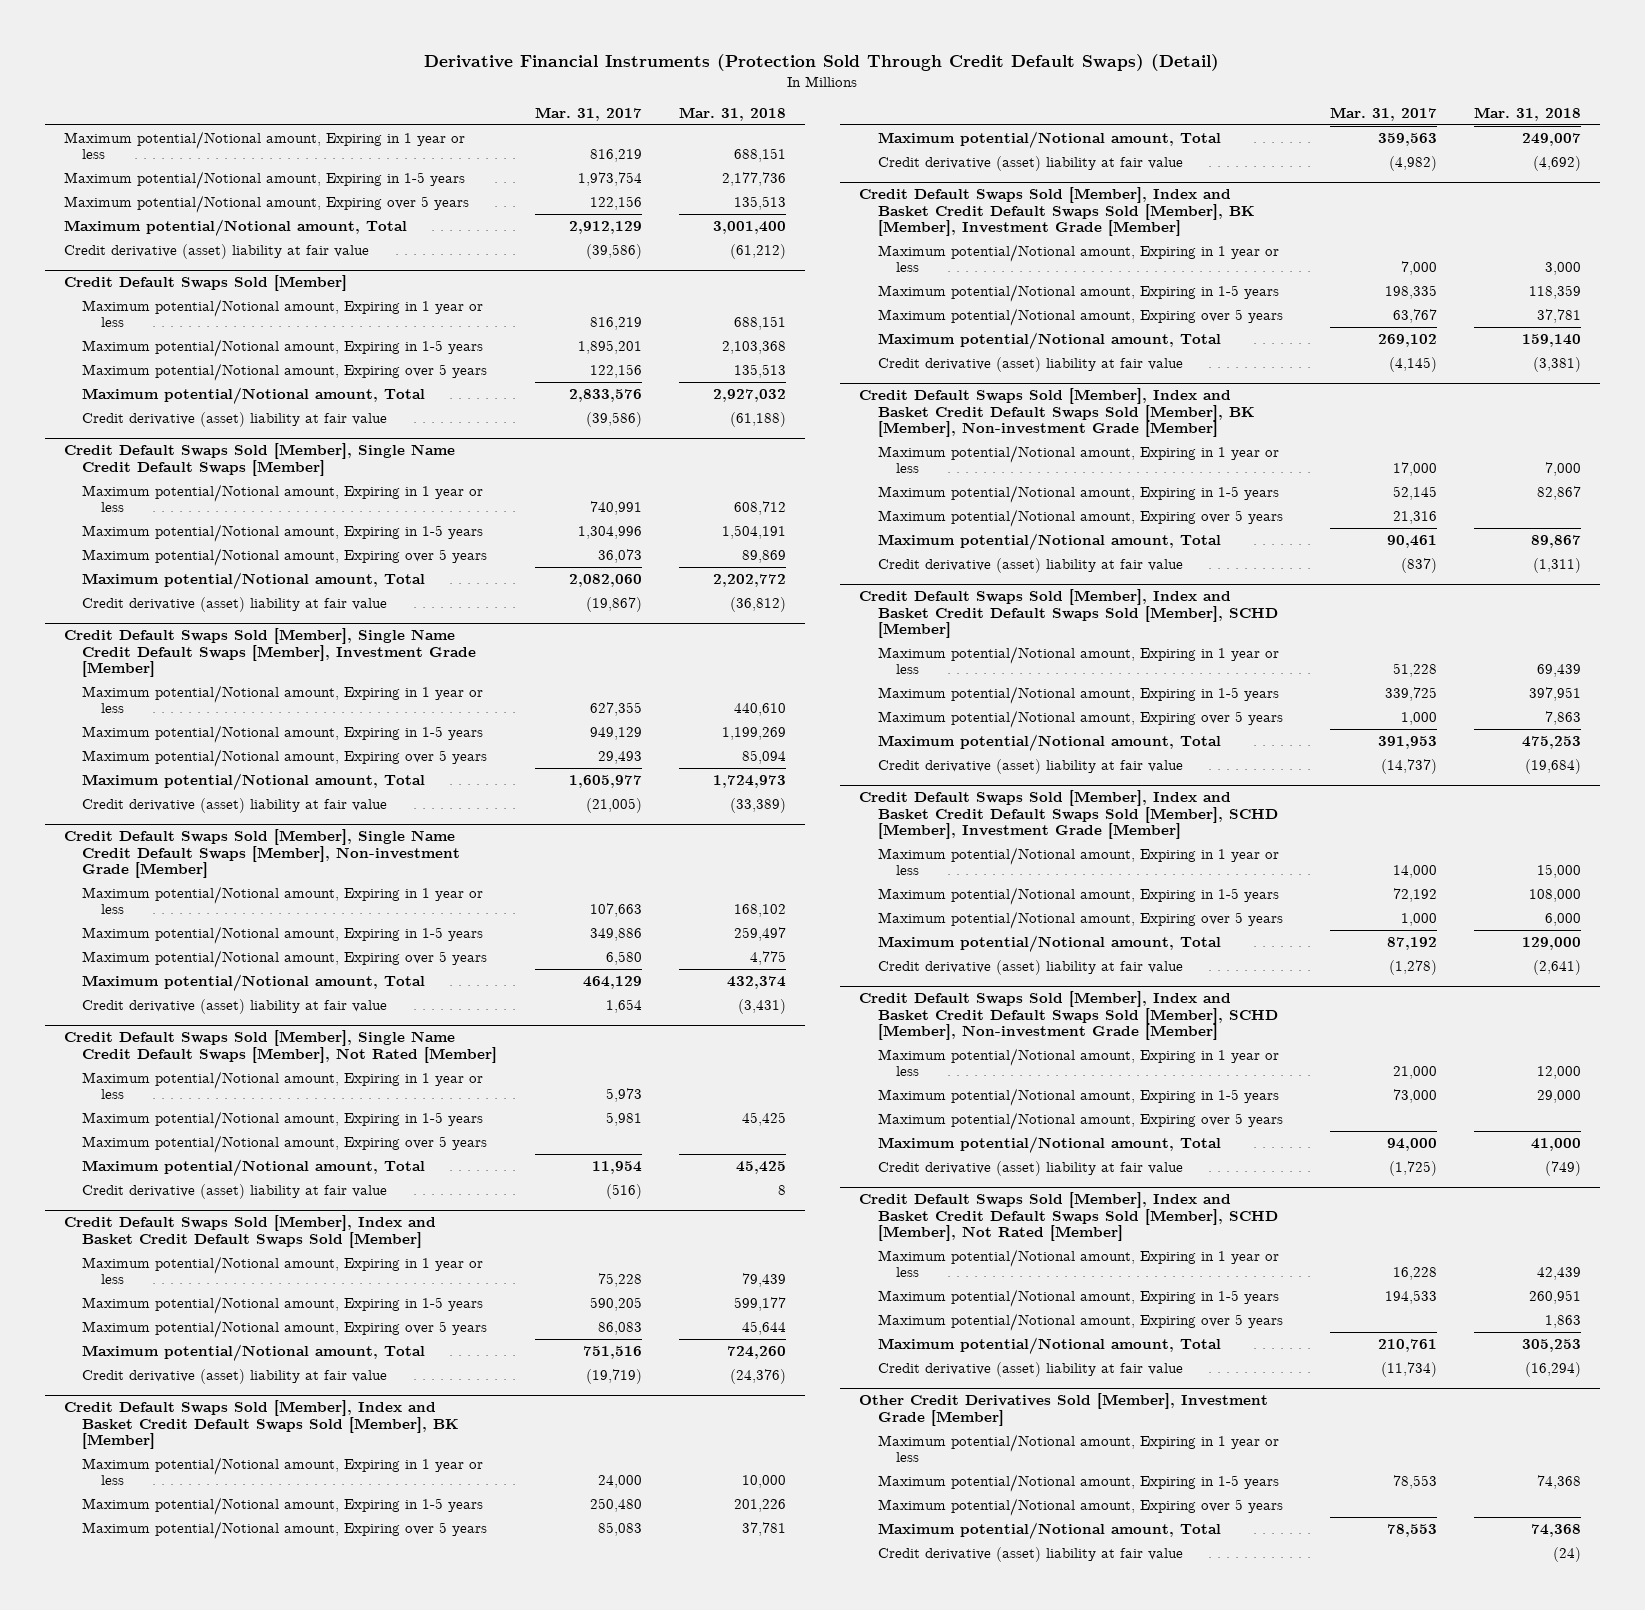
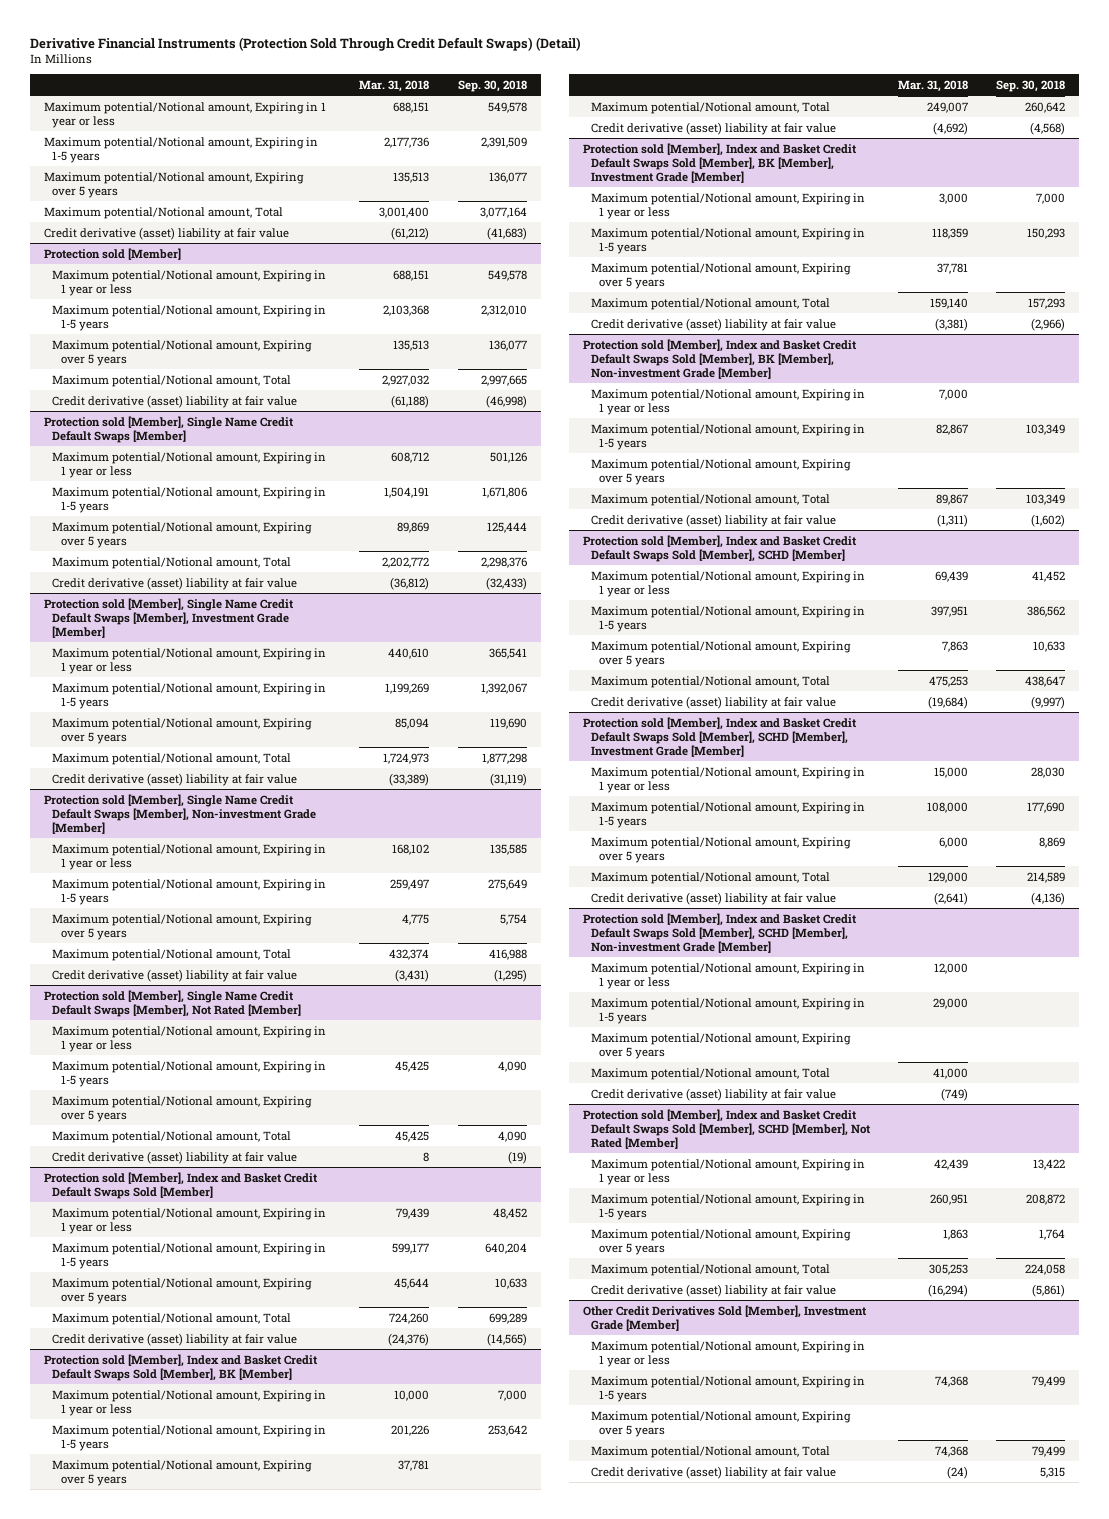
[534,106,642,121] Mar. 31, 2017 -> none
none -> [457,79,527,92] Sep. 30, 2018
[63,275,347,292] Credit Default Swaps Sold [Member] -> [44,247,182,260] Protection sold [Member]
[63,443,455,476] Credit Default Swaps Sold [Member], Single Name Credit Default Swaps [Member] -> [44,415,295,443] Protection sold [Member], Single Name Credit Default Swaps [Member]
[63,628,477,678] Credit Default Swaps Sold [Member], Single Name Credit Default Swaps [Member], Investment Grade [Member] -> [44,597,295,639] Protection sold [Member], Single Name Credit Default Swaps [Member], Investment Grade [Member]
[63,829,461,879] Credit Default Swaps Sold [Member], Single Name Credit Default Swaps [Member], Non-investment Grade [Member] -> [44,793,317,835] Protection sold [Member], Single Name Credit Default Swaps [Member], Non-investment Grade [Member]
[63,1030,498,1063] Credit Default Swaps Sold [Member], Single Name Credit Default Swaps [Member], Not Rated [Member] -> [44,989,302,1017] Protection sold [Member], Single Name Credit Default Swaps [Member], Not Rated [Member]
[63,1215,436,1248] Credit Default Swaps Sold [Member], Index and Basket Credit Default Swaps Sold [Member] -> [44,1171,319,1199] Protection sold [Member], Index and Basket Credit Default Swaps Sold [Member]
[63,1400,460,1450] Credit Default Swaps Sold [Member], Index and Basket Credit Default Swaps Sold [Member], BK [Member] -> [44,1353,319,1381] Protection sold [Member], Index and Basket Credit Default Swaps Sold [Member], BK [Member]
[858,187,1255,237] Credit Default Swaps Sold [Member], Index and Basket Credit Default Swaps Sold [Member], BK [Member], Investment Grade [Member] -> [582,142,857,184] Protection sold [Member], Index and Basket Credit Default Swaps Sold [Member], BK [Member], Investment Grade [Member]
[858,388,1255,438] Credit Default Swaps Sold [Member], Index and Basket Credit Default Swaps Sold [Member], BK [Member], Non-investment Grade [Member] -> [582,338,857,380] Protection sold [Member], Index and Basket Credit Default Swaps Sold [Member], BK [Member], Non-investment Grade [Member]
[858,589,1278,639] Credit Default Swaps Sold [Member], Index and Basket Credit Default Swaps Sold [Member], SCHD [Member] -> [582,534,857,562] Protection sold [Member], Index and Basket Credit Default Swaps Sold [Member], SCHD [Member]
[858,790,1278,840] Credit Default Swaps Sold [Member], Index and Basket Credit Default Swaps Sold [Member], SCHD [Member], Investment Grade [Member] -> [582,716,857,758] Protection sold [Member], Index and Basket Credit Default Swaps Sold [Member], SCHD [Member], Investment Grade [Member]
[858,991,1278,1041] Credit Default Swaps Sold [Member], Index and Basket Credit Default Swaps Sold [Member], SCHD [Member], Non-investment Grade [Member] -> [582,912,857,954] Protection sold [Member], Index and Basket Credit Default Swaps Sold [Member], SCHD [Member], Non-investment Grade [Member]
[858,1192,1278,1242] Credit Default Swaps Sold [Member], Index and Basket Credit Default Swaps Sold [Member], SCHD [Member], Not Rated [Member] -> [582,1108,871,1150] Protection sold [Member], Index and Basket Credit Default Swaps Sold [Member], SCHD [Member], Not Rated [Member]

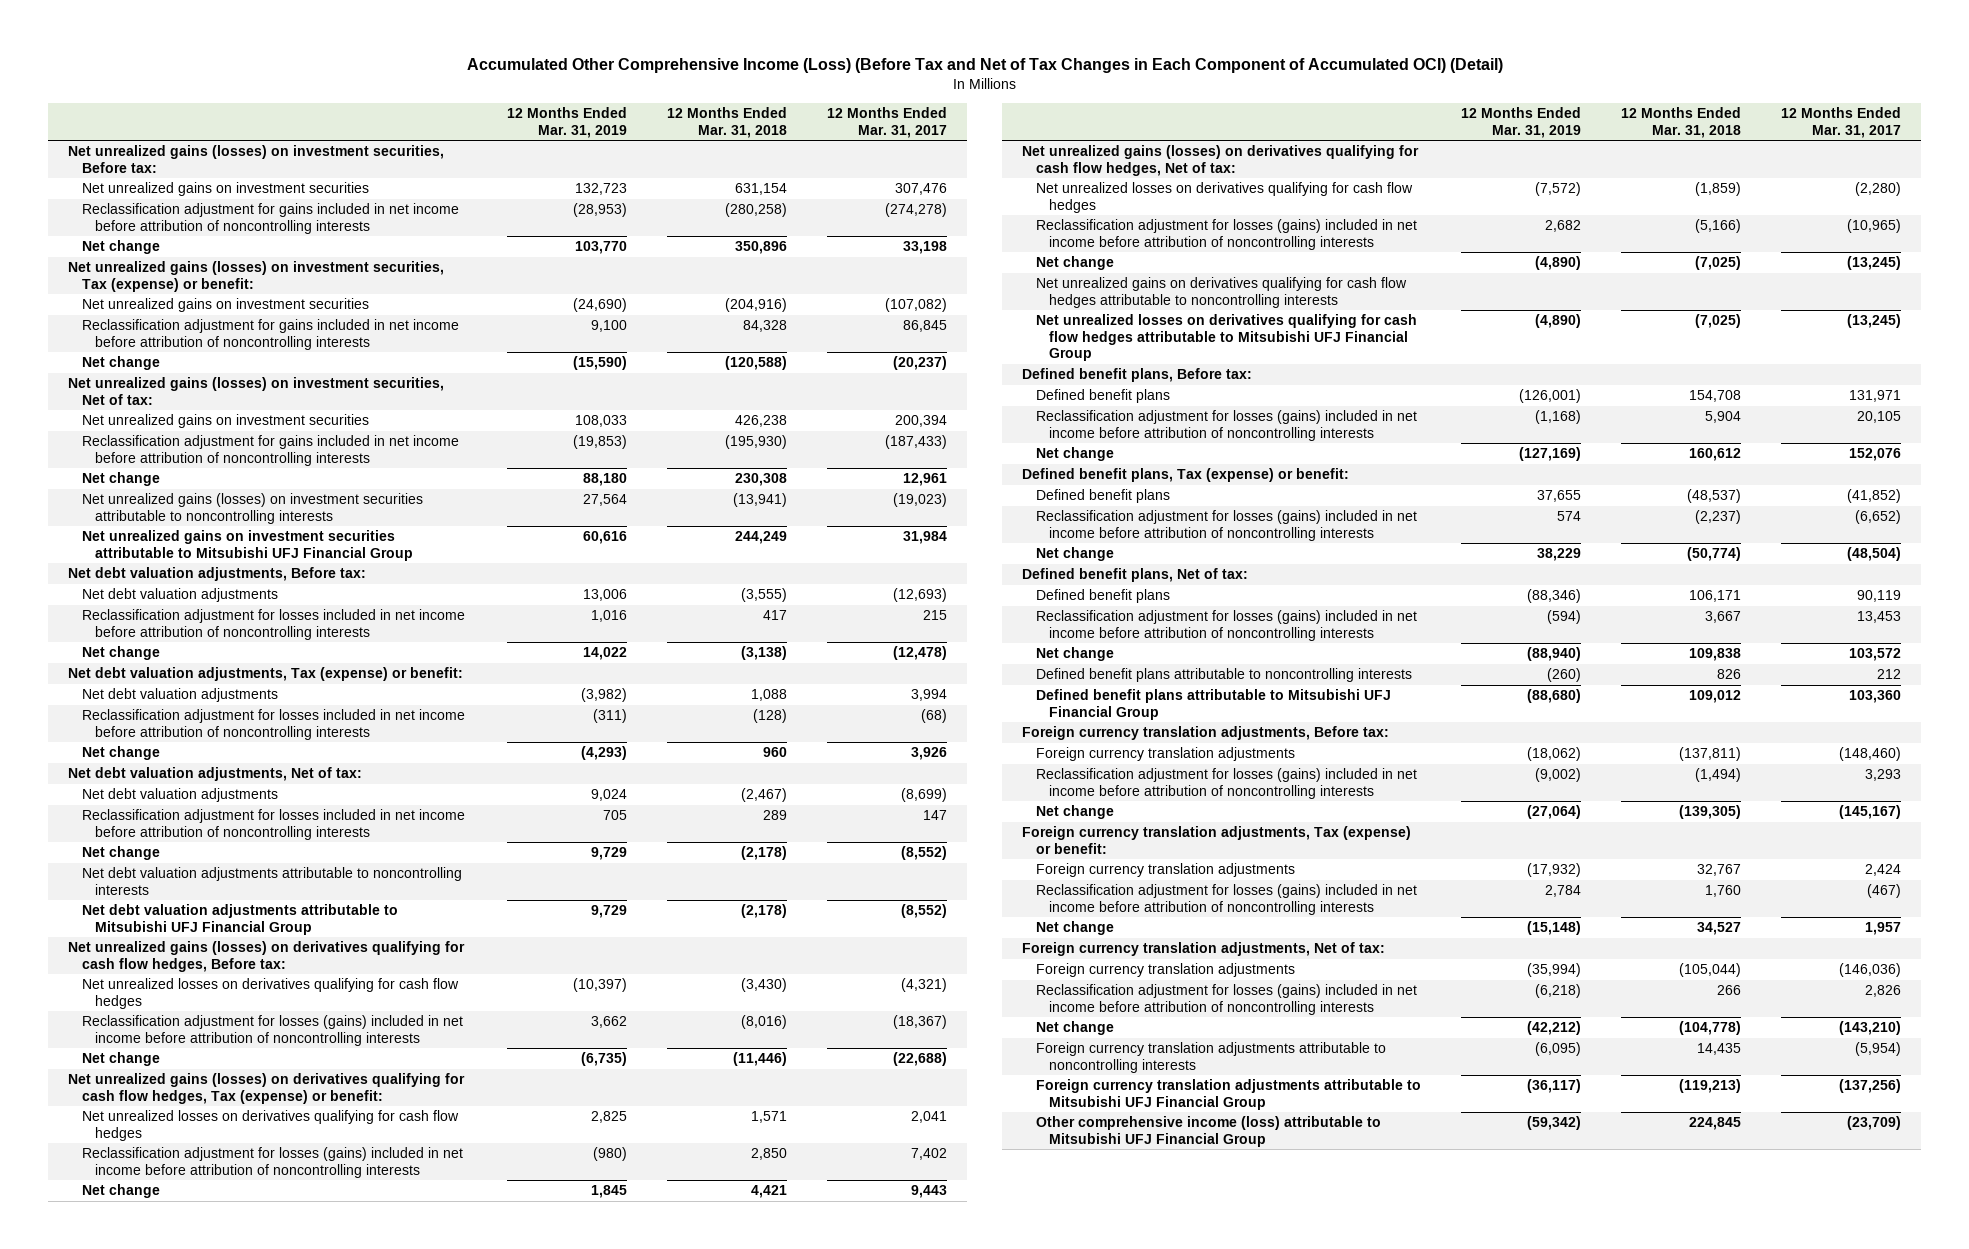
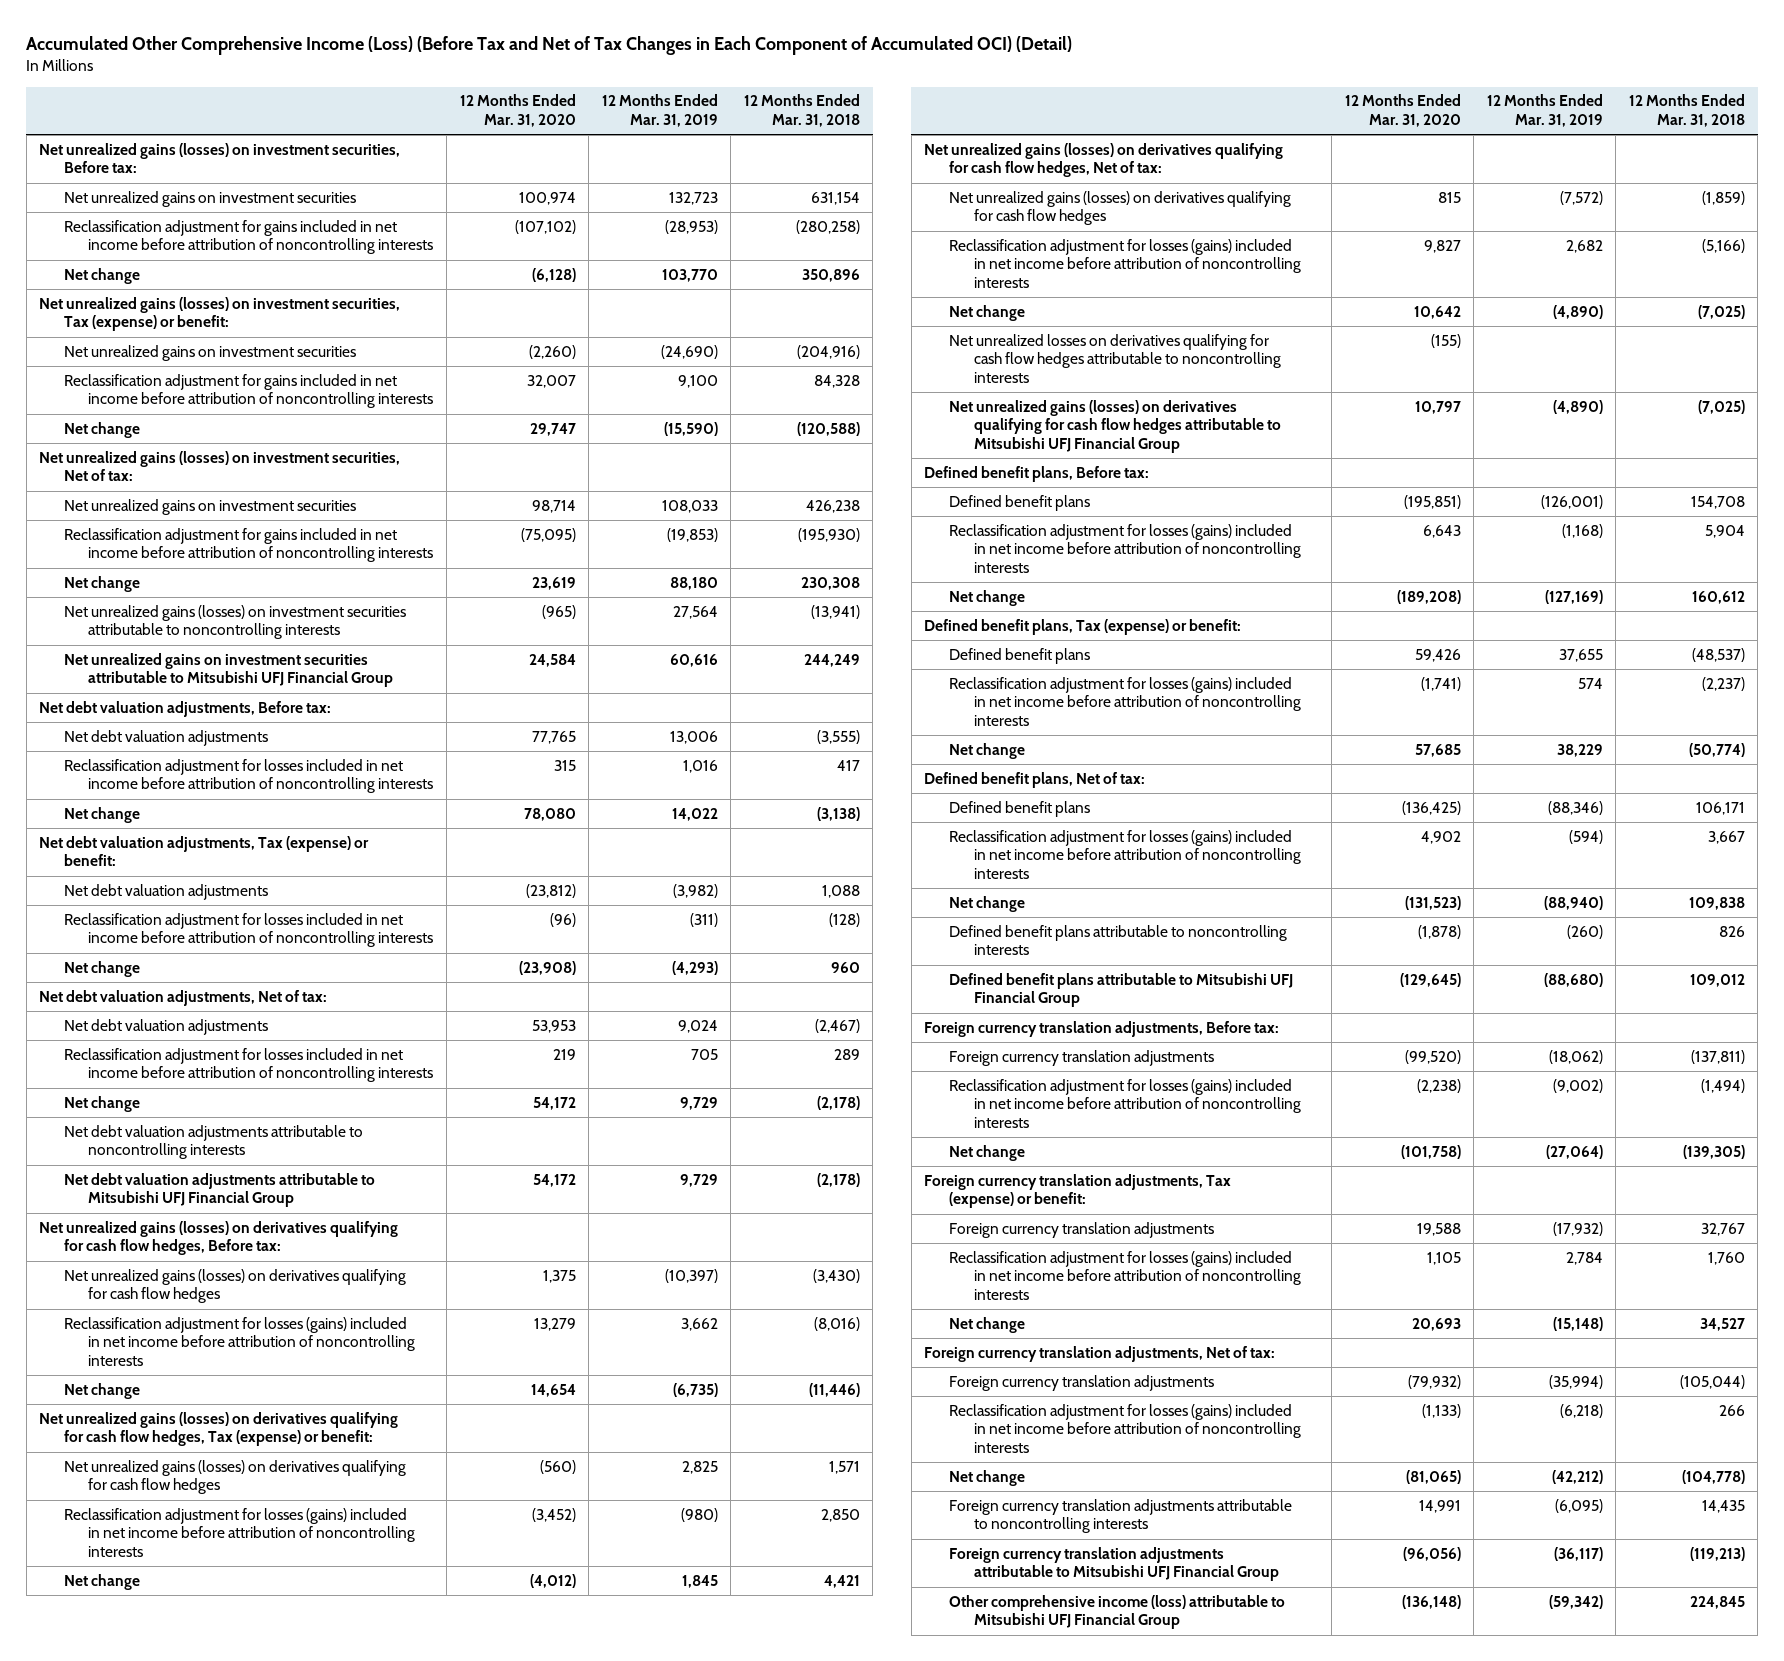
[826,107,947,138] 12 Months Ended Mar. 31, 2017 -> none
none -> [459,94,576,128] 12 Months Ended Mar. 31, 2020
[81,978,459,1009] Net unrealized losses on derivatives qualifying for cash flow hedges -> [63,1268,406,1304] Net unrealized gains (losses) on derivatives qualifying for cash flow hedges
[81,1110,459,1141] Net unrealized losses on derivatives qualifying for cash flow hedges -> [63,1459,406,1495] Net unrealized gains (losses) on derivatives qualifying for cash flow hedges
[1035,182,1413,213] Net unrealized losses on derivatives qualifying for cash flow hedges -> [948,190,1291,226] Net unrealized gains (losses) on derivatives qualifying for cash flow hedges
[1035,277,1407,308] Net unrealized gains on derivatives qualifying for cash flow hedges attributable to noncontrolling interests -> [948,333,1281,384] Net unrealized losses on derivatives qualifying for cash flow hedges attributable to noncontrolling interests
[1035,314,1417,361] Net unrealized losses on derivatives qualifying for cash flow hedges attributable to Mitsubishi UFJ Financial Group -> [948,399,1281,454] Net unrealized gains (losses) on derivatives qualifying for cash flow hedges attributable to Mitsubishi UFJ Financial Group

